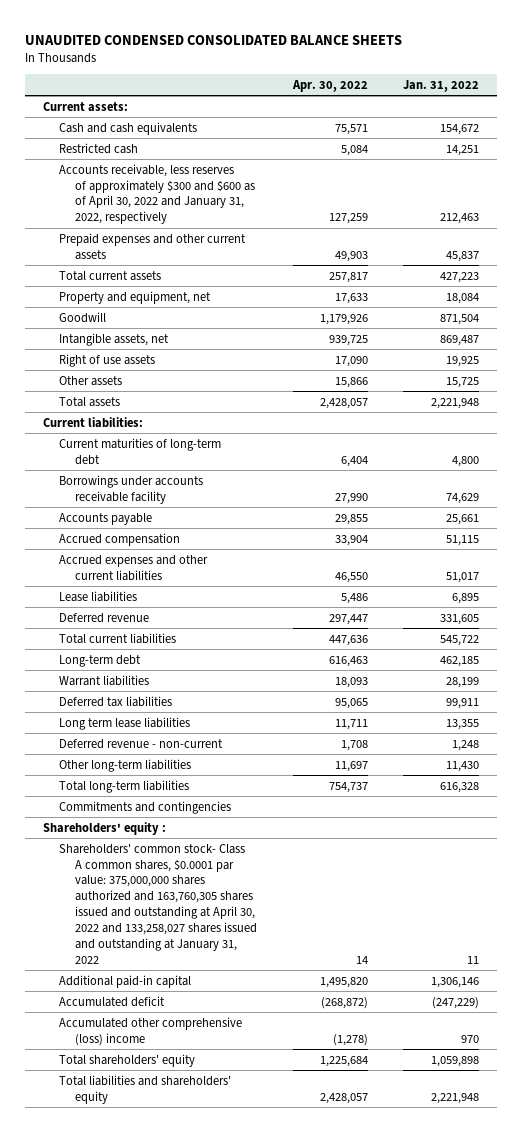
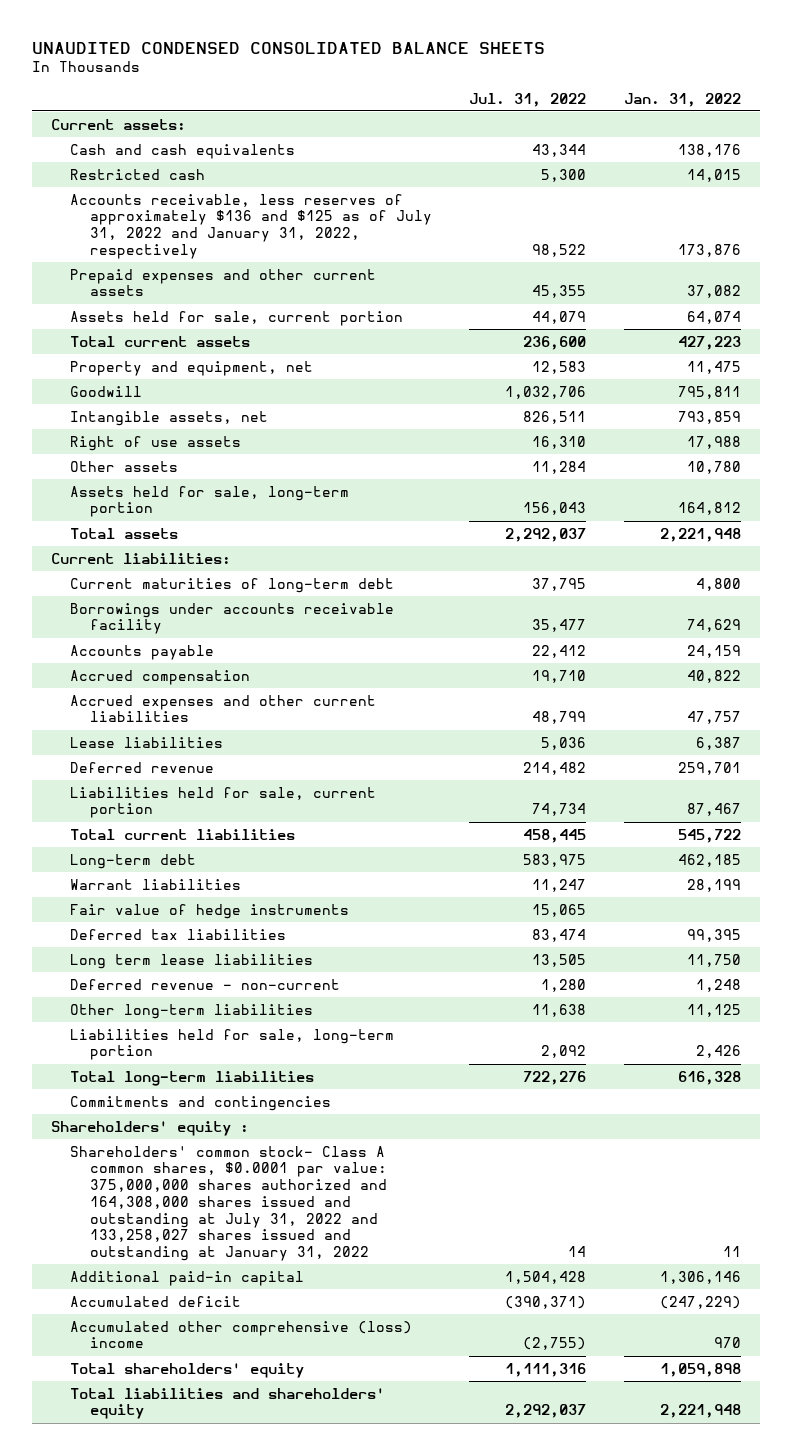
[291,79,368,92] Apr. 30, 2022 -> none
none -> [469,92,587,107] Jul. 31, 2022
[440,123,480,135] 154,672 -> [677,143,741,157] 138,176
[446,144,480,156] 14,251 -> [686,168,741,182] 14,015
[58,163,255,225] Accounts receivable, less reserves of approximately $300 and $600 as of April 30, 2022 and January 31, 2022, respectively -> [70,193,432,259] Accounts receivable, less reserves of approximately $136 and $125 as of July 31, 2022 and January 31, 2022, respectively
[440,213,480,225] 212,463 -> [677,243,741,257] 173,876
[446,250,480,262] 45,837 -> [686,285,741,299] 37,082
none -> [70,310,404,326] Assets held for sale, current portion
[446,292,480,304] 18,084 -> [686,360,741,374] 11,475
[440,313,480,325] 871,504 -> [677,385,741,399] 795,811
[440,334,480,346] 869,487 -> [677,410,741,424] 793,859
[446,355,480,367] 19,925 -> [686,435,741,449] 17,988
[446,376,480,388] 15,725 -> [686,460,741,474] 10,780
none -> [70,485,350,518] Assets held for sale, long-term portion
[446,513,480,525] 25,661 -> [686,644,741,658] 24,159
[446,534,480,546] 51,115 -> [686,669,741,683] 40,822
[446,571,480,583] 51,017 -> [686,711,741,725] 47,757
[452,592,480,604] 6,895 -> [695,736,741,750] 6,387
[440,613,480,625] 331,605 -> [677,761,741,775] 259,701
none -> [70,786,377,819] Liabilities held for sale, current portion
none -> [70,903,350,919] Fair value of hedge instruments
[446,697,480,709] 99,911 -> [686,928,741,942] 99,395
[446,718,480,730] 13,355 -> [686,953,741,967] 11,750
[446,760,480,772] 11,430 -> [686,1003,741,1017] 11,125
none -> [70,1028,395,1061] Liabilities held for sale, long-term portion
[58,843,257,965] Shareholders' common stock- Class A common shares, $0.0001 par value: 375,000,000 shares authorized and 163,760,305 shares issued and outstanding at April 30, 2022 and 133,258,027 shares issued and outstanding at January 31, 2022 -> [70,1145,387,1262] Shareholders' common stock- Class A common shares, $0.0001 par value: 375,000,000 shares authorized and 164,308,000 shares issued and outstanding at July 31, 2022 and 133,258,027 shares issued and outstanding at January 31, 2022

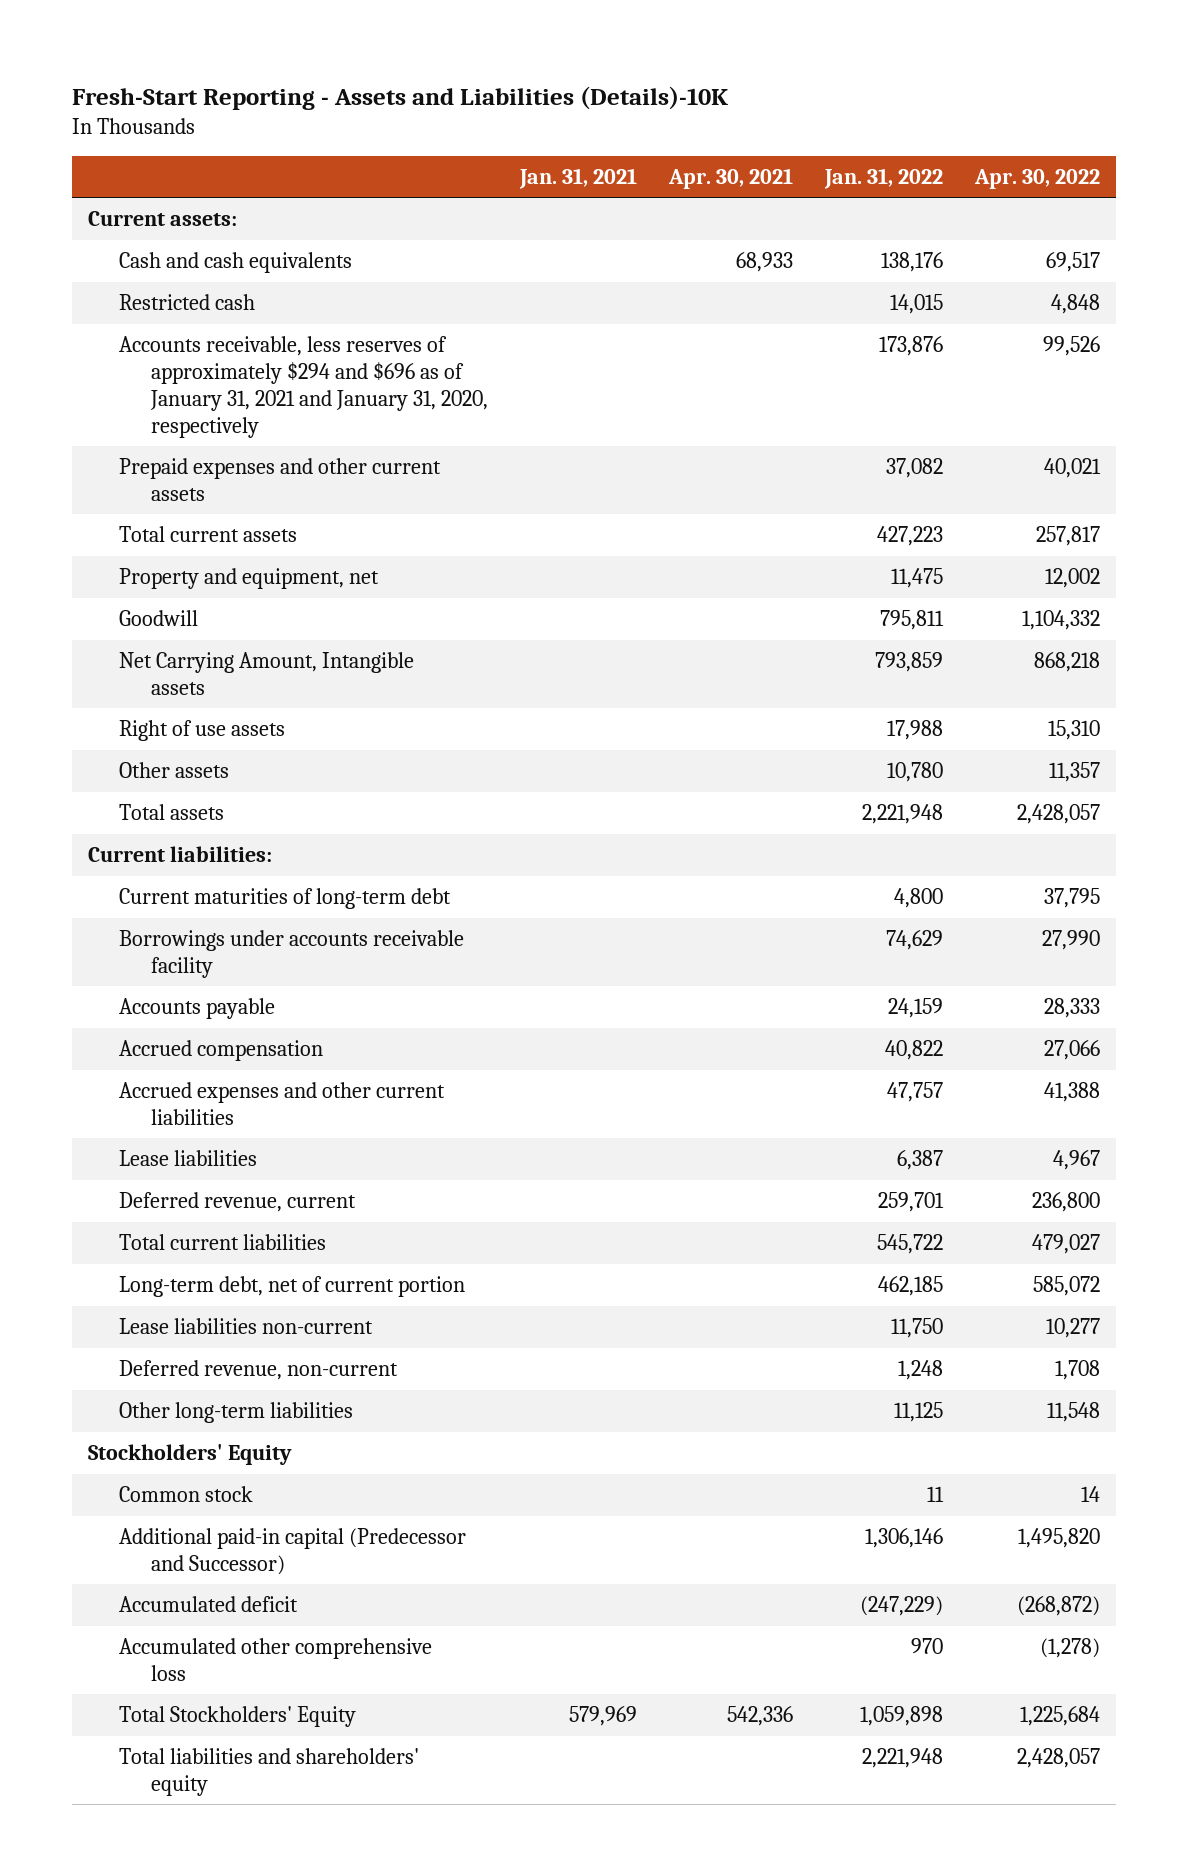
[32,41,546,54] UNAUDITED CONDENSED CONSOLIDATED BALANCE SHEETS -> [71,86,728,111] Fresh-Start Reporting - Assets and Liabilities (Details)-10K
[469,92,587,107] Jul. 31, 2022 -> none
none -> [518,168,637,190] Jan. 31, 2021
none -> [667,168,793,190] Apr. 30, 2021
none -> [973,169,1100,190] Apr. 30, 2022
[70,193,432,259] Accounts receivable, less reserves of approximately $136 and $125 as of July 31, 2022 and January 31, 2022, respectively -> [119,336,488,438] Accounts receivable, less reserves of approximately $294 and $696 as of January 31, 2021 and January 31, 2020, respectively
[70,310,404,326] Assets held for sale, current portion -> none
[70,410,269,426] Intangible assets, net -> [119,652,415,695] Net Carrying Amount, Intangible assets
[70,485,350,518] Assets held for sale, long-term portion -> none
[70,786,377,819] Liabilities held for sale, current portion -> none
[70,761,215,773] Deferred revenue -> [119,1192,357,1213] Deferred revenue, current
[70,878,242,890] Warrant liabilities -> none
[70,903,350,919] Fair value of hedge instruments -> none
[70,928,287,940] Deferred tax liabilities -> none
[70,853,197,869] Long-term debt -> [119,1276,466,1298] Long-term debt, net of current portion
[70,953,314,969] Long term lease liabilities -> [119,1318,374,1335] Lease liabilities non-current
[70,978,341,990] Deferred revenue - non-current -> [119,1360,399,1381] Deferred revenue, non-current
[70,1028,395,1061] Liabilities held for sale, long-term portion -> none
[70,1070,315,1086] Total long-term liabilities -> none
[70,1095,332,1111] Commitments and contingencies -> none
[51,1120,250,1136] Shareholders' equity : -> [87,1444,292,1466] Stockholders' Equity
[70,1145,387,1262] Shareholders' common stock- Class A common shares, $0.0001 par value: 375,000,000 shares authorized and 164,308,000 shares issued and outstanding at July 31, 2022 and 133,258,027 shares issued and outstanding at January 31, 2022 -> [119,1486,254,1503] Common stock
[70,1270,305,1286] Additional paid-in capital -> [119,1528,467,1575] Additional paid-in capital (Predecessor and Successor)
[70,1320,413,1349] Accumulated other comprehensive (loss) income -> [119,1638,433,1681] Accumulated other comprehensive loss
[70,1362,305,1378] Total shareholders' equity -> [119,1706,357,1728] Total Stockholders' Equity

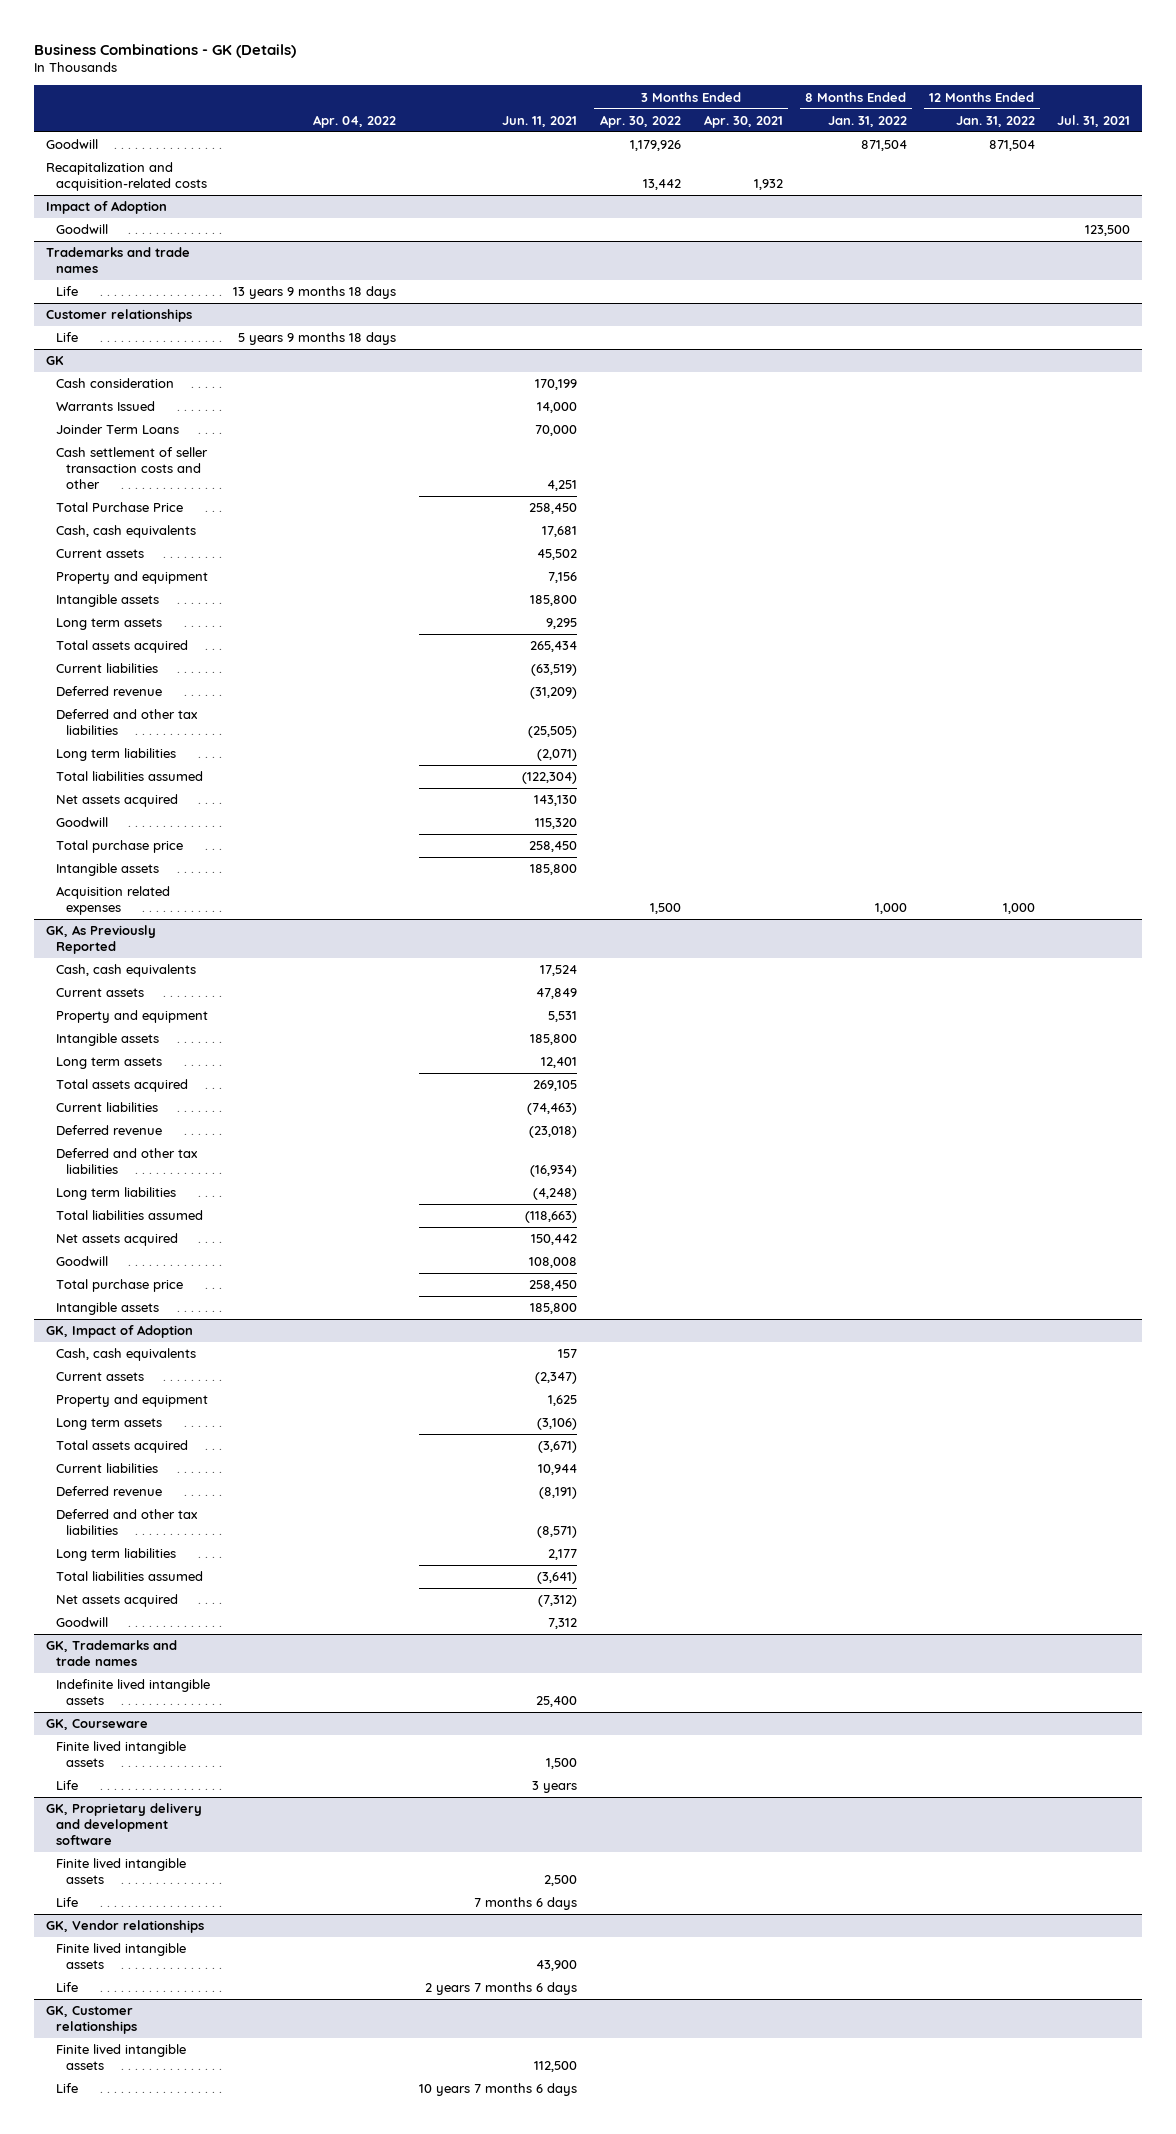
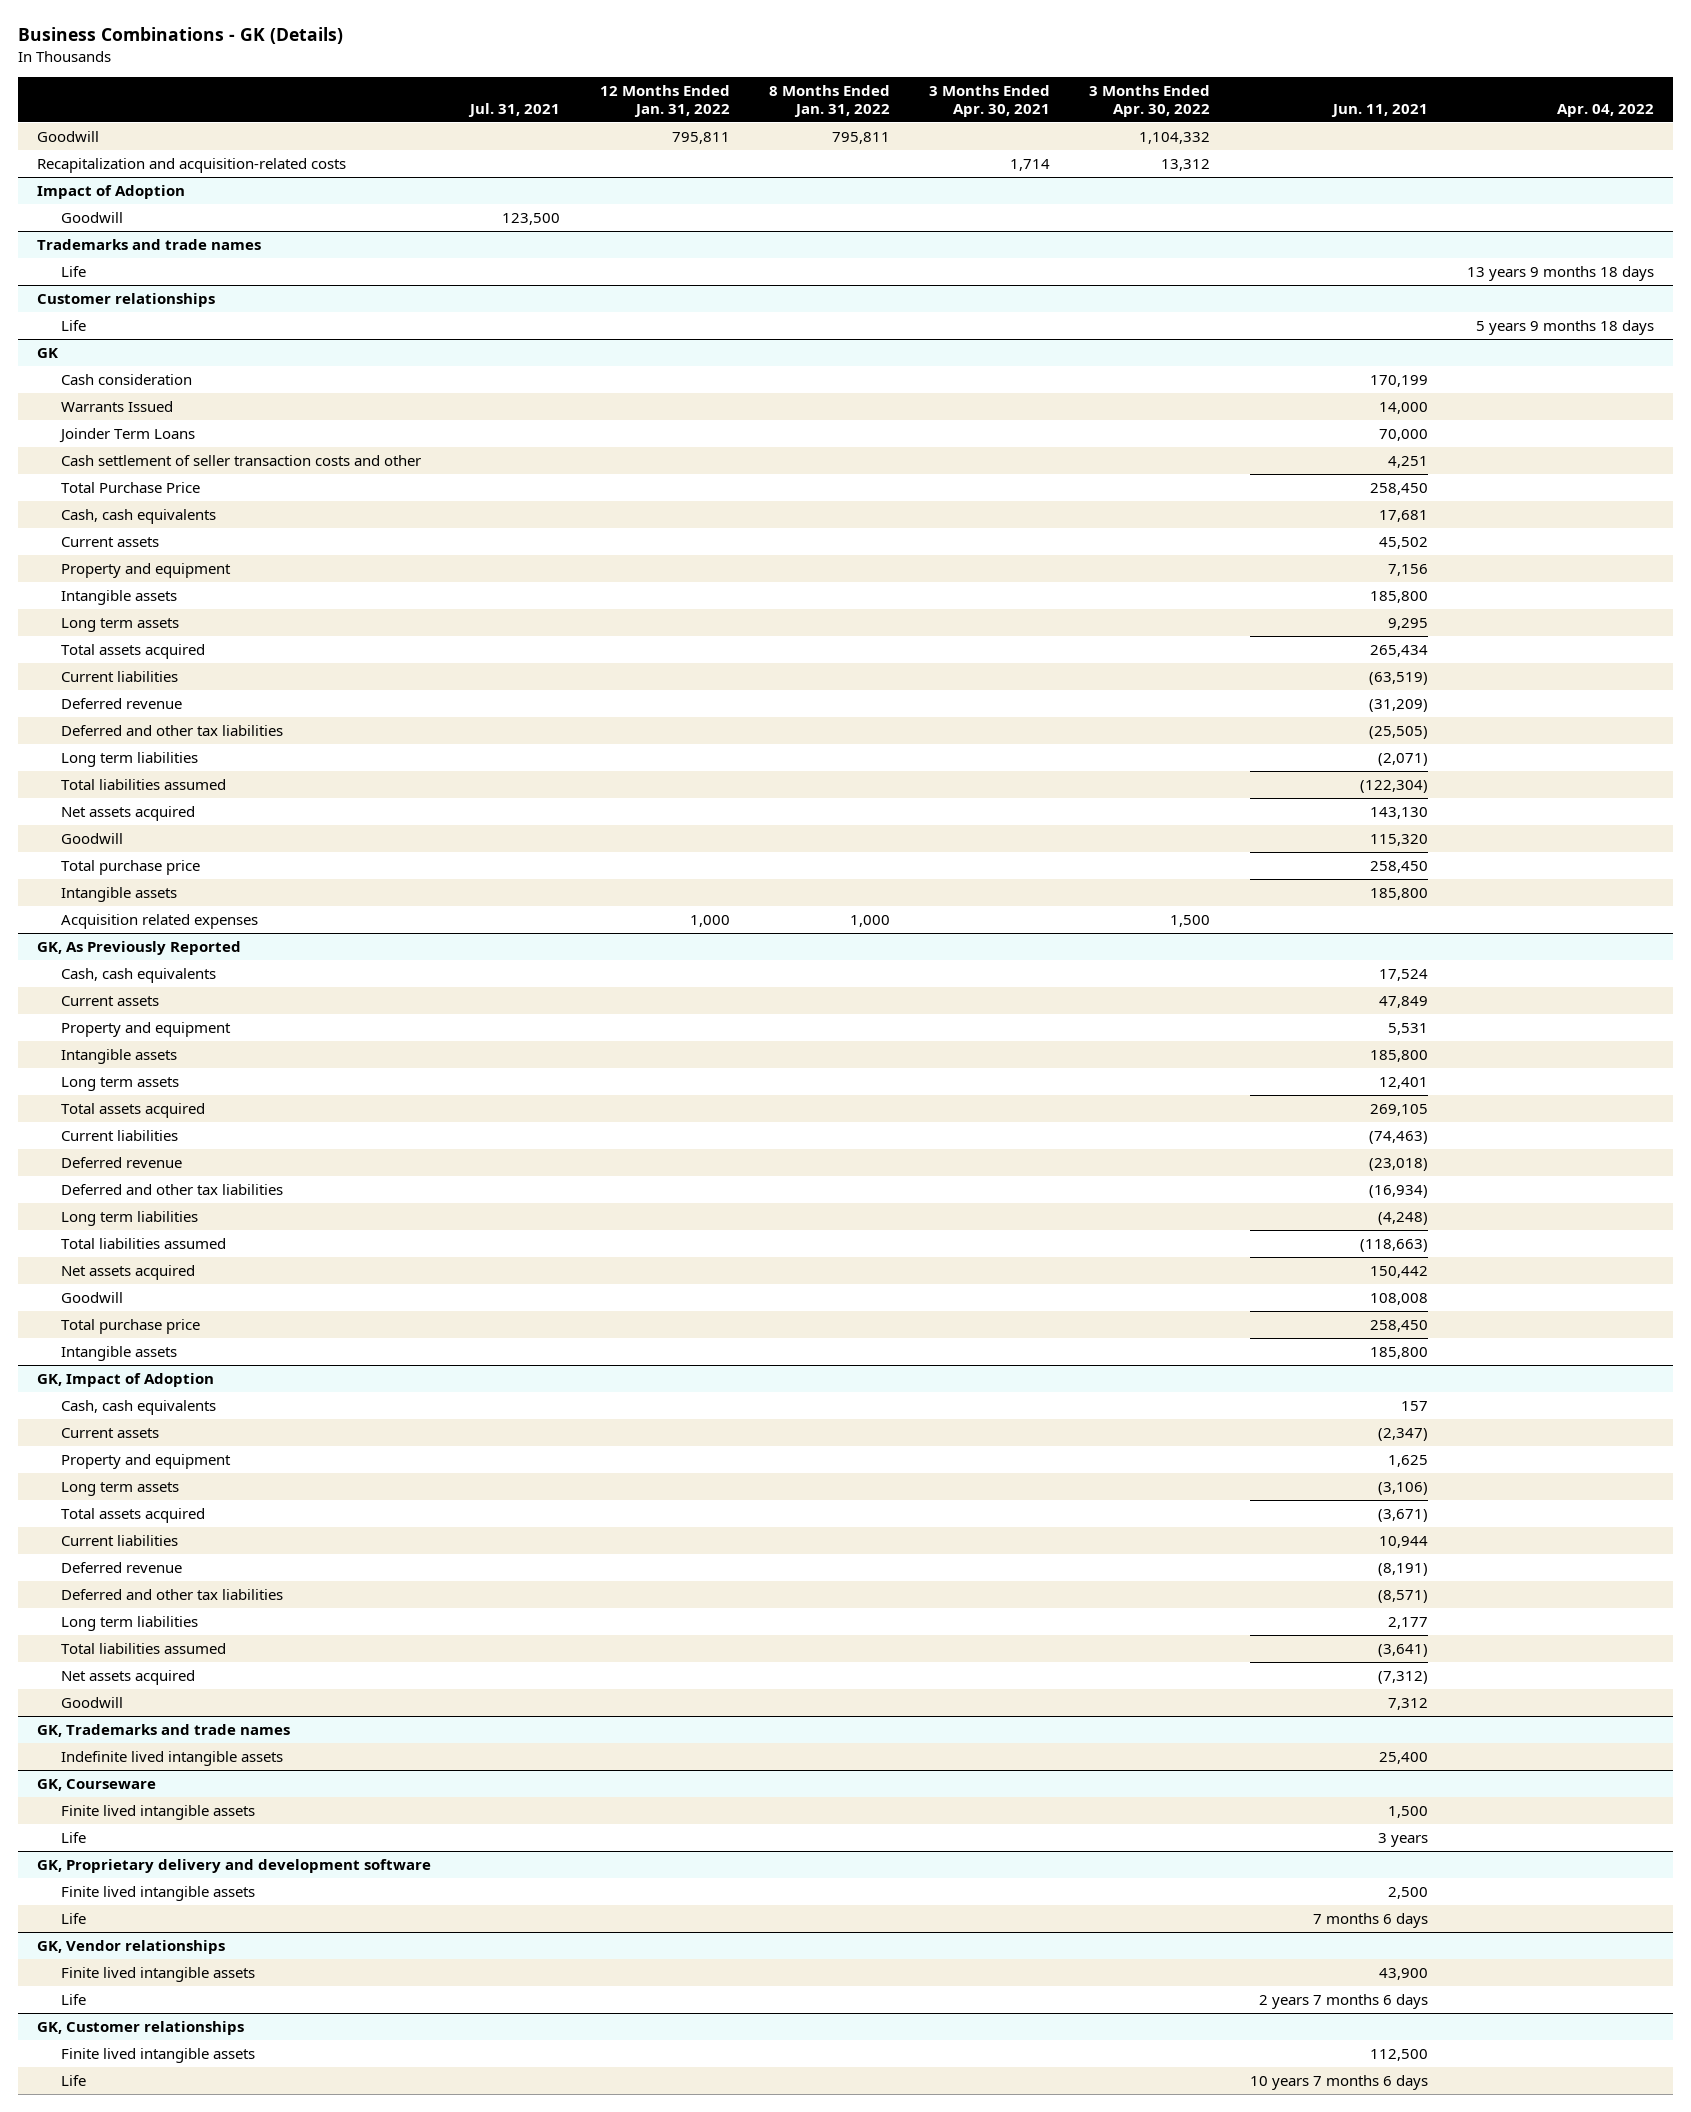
[629,140,681,152] 1,179,926 -> [1139,132,1211,145] 1,104,332
[860,140,907,152] 871,504 -> [831,132,890,145] 795,811
[988,140,1035,152] 871,504 -> [671,132,730,145] 795,811
[642,179,681,191] 13,442 -> [1161,159,1211,172] 13,312
[753,179,783,191] 1,932 -> [1010,159,1051,172] 1,714

